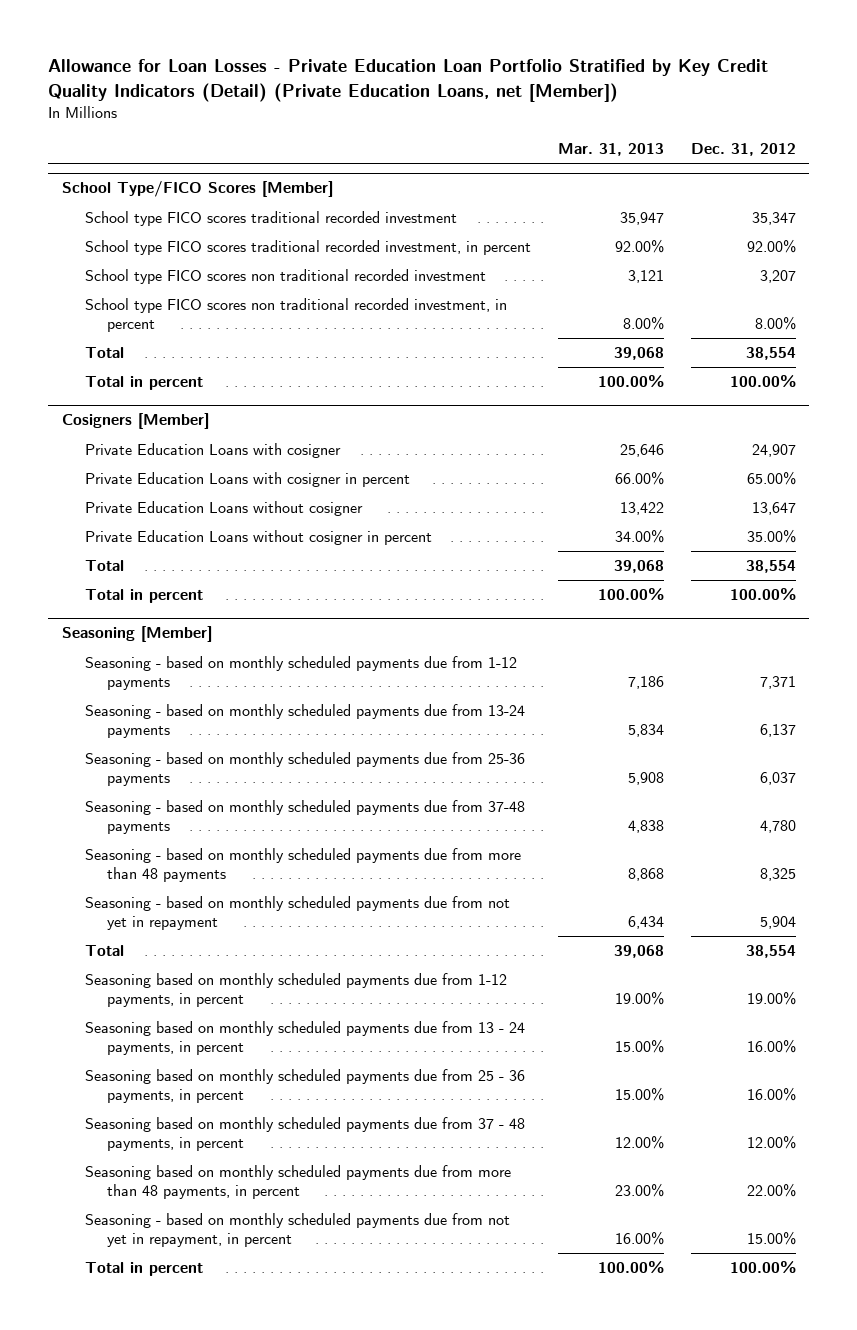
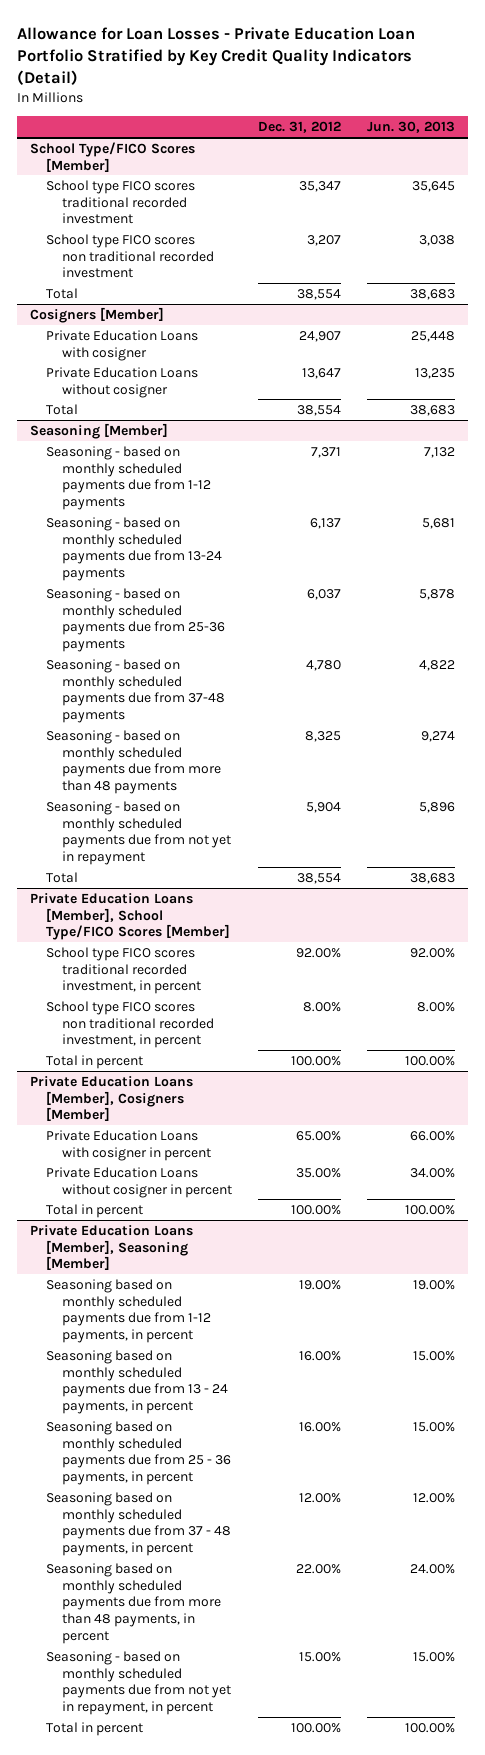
[48,59,769,102] Allowance for Loan Losses - Private Education Loan Portfolio Stratified by Key Credit Quality Indicators (Detail) (Private Education Loans, net [Member]) -> [17,27,416,86] Allowance for Loan Losses - Private Education Loan Portfolio Stratified by Key Credit Quality Indicators (Detail)
[557,142,664,156] Mar. 31, 2013 -> none
none -> [366,121,455,134] Jun. 30, 2013
[84,240,531,256] School type FICO scores traditional recorded investment, in percent -> none
[84,298,507,332] School type FICO scores non traditional recorded investment, in percent -> none
[84,376,203,391] Total in percent -> none
[84,472,410,488] Private Education Loans with cosigner in percent -> none
[84,530,432,546] Private Education Loans without cosigner in percent -> none
[84,589,203,604] Total in percent -> none
none -> [30,892,231,941] Private Education Loans [Member], School Type/FICO Scores [Member]
none -> [46,946,202,995] School type FICO scores traditional recorded investment, in percent
none -> [46,1000,215,1049] School type FICO scores non traditional recorded investment, in percent
none -> [46,1054,144,1069] Total in percent
none -> [30,1075,194,1122] Private Education Loans [Member], Cosigners [Member]
none -> [46,1129,212,1161] Private Education Loans with cosigner in percent
none -> [46,1166,233,1198] Private Education Loans without cosigner in percent
none -> [46,1203,144,1218] Total in percent
none -> [30,1224,194,1271] Private Education Loans [Member], Seasoning [Member]

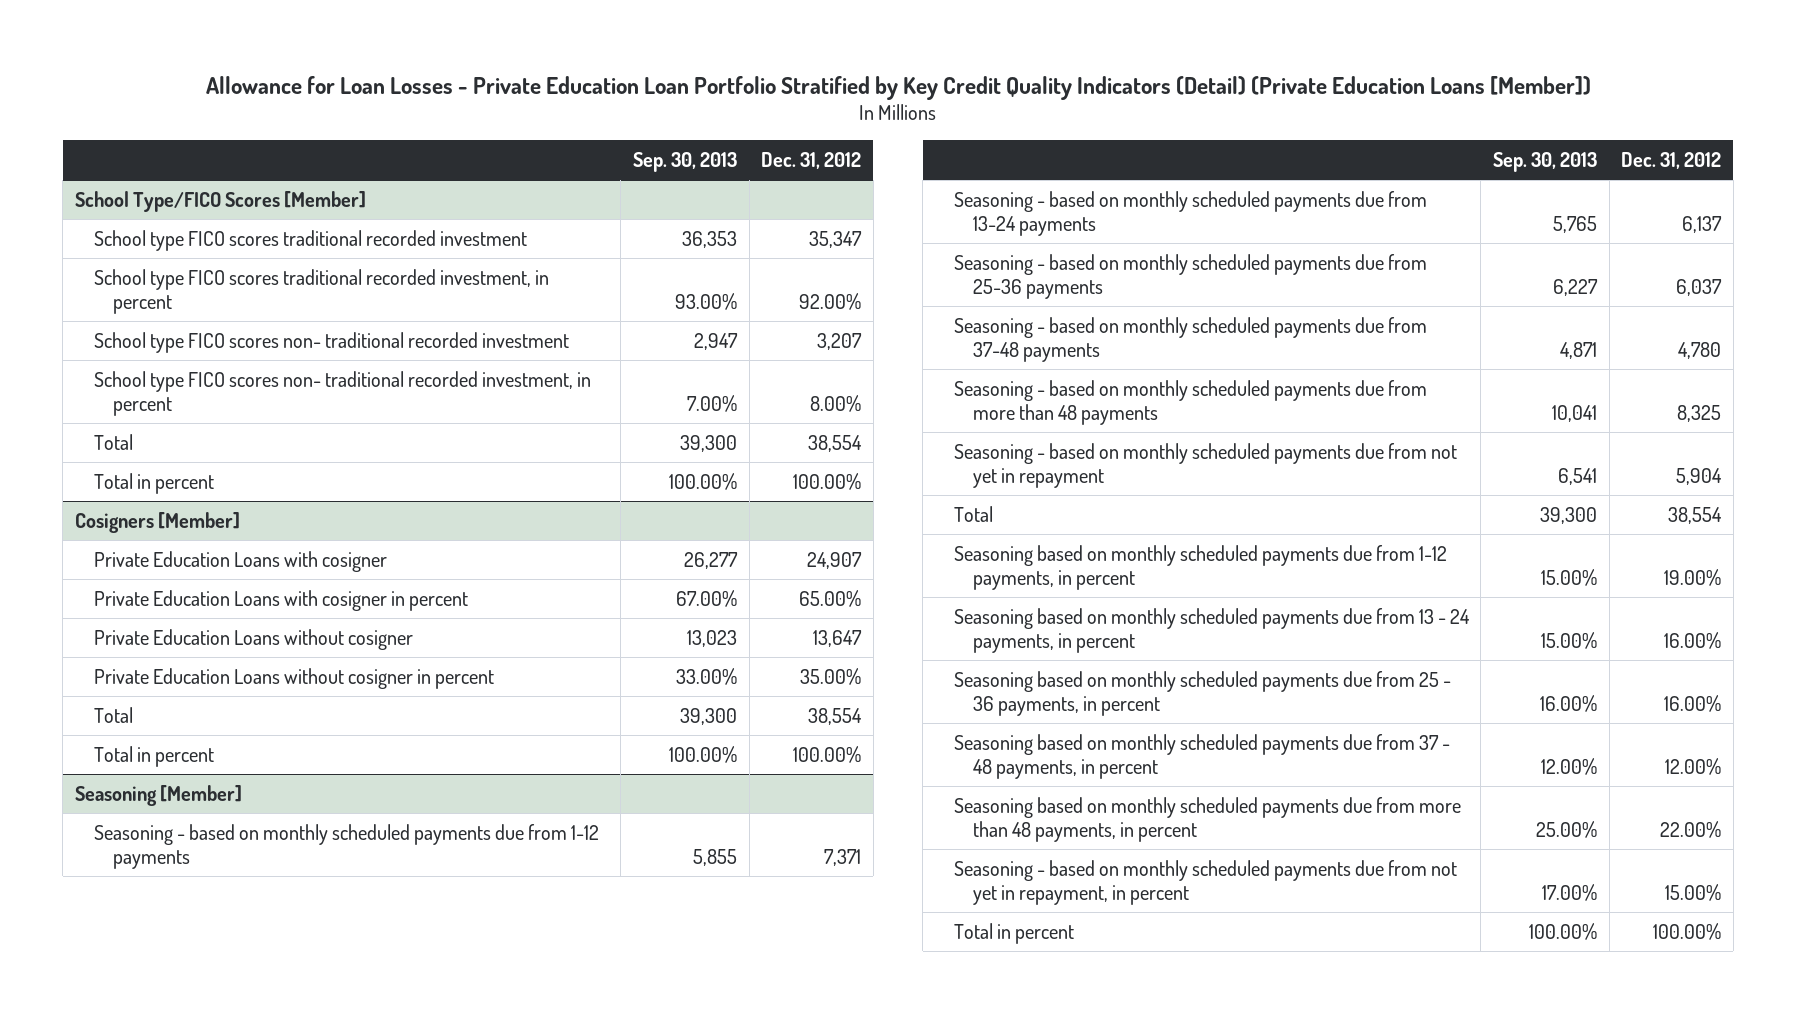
[17,27,416,86] Allowance for Loan Losses - Private Education Loan Portfolio Stratified by Key Credit Quality Indicators (Detail) -> [206,75,1592,100] Allowance for Loan Losses - Private Education Loan Portfolio Stratified by Key Credit Quality Indicators (Detail) (Private Education Loans [Member])
[366,121,455,134] Jun. 30, 2013 -> none
none -> [632,152,737,173] Sep. 30, 2013
none -> [93,268,549,314] School type FICO scores traditional recorded investment, in percent
[46,233,215,279] School type FICO scores non traditional recorded investment -> [93,331,569,353] School type FICO scores non- traditional recorded investment
none -> [93,370,591,416] School type FICO scores non- traditional recorded investment, in percent
none -> [93,472,214,494] Total in percent
none -> [93,589,468,611] Private Education Loans with cosigner in percent
none -> [93,667,494,689] Private Education Loans without cosigner in percent
none -> [93,745,214,767] Total in percent
[30,892,231,941] Private Education Loans [Member], School Type/FICO Scores [Member] -> none
[46,946,202,995] School type FICO scores traditional recorded investment, in percent -> none
[46,1000,215,1049] School type FICO scores non traditional recorded investment, in percent -> none
[46,1054,144,1069] Total in percent -> none
[30,1075,194,1122] Private Education Loans [Member], Cosigners [Member] -> none
[46,1129,212,1161] Private Education Loans with cosigner in percent -> none
[46,1166,233,1198] Private Education Loans without cosigner in percent -> none
[46,1203,144,1218] Total in percent -> none
[30,1224,194,1271] Private Education Loans [Member], Seasoning [Member] -> none

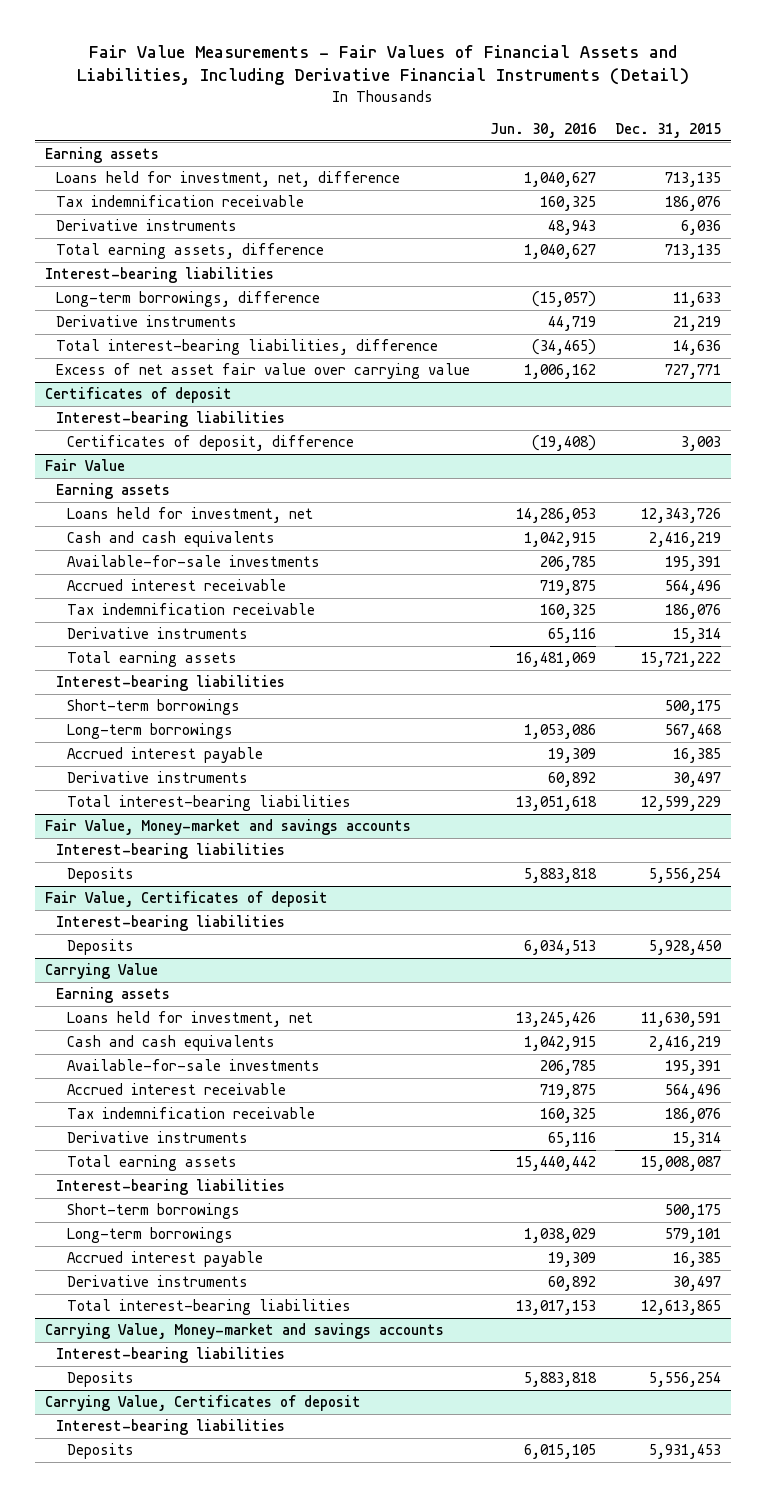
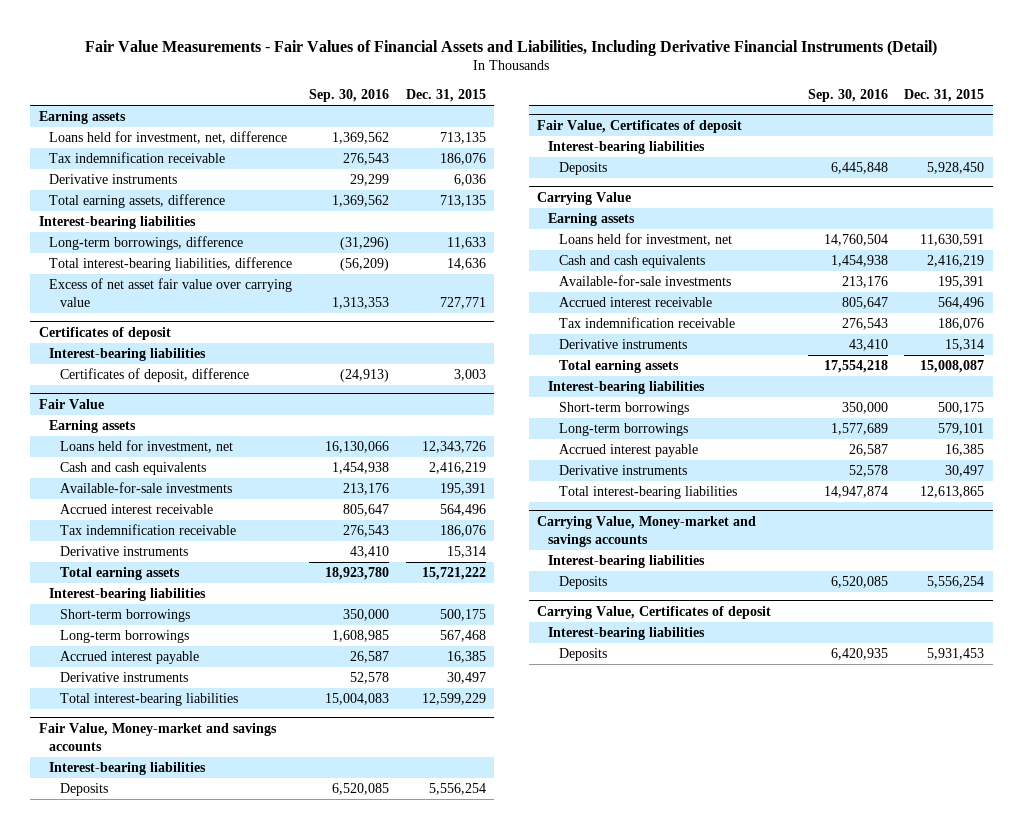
[489,122,596,138] Jun. 30, 2016 -> none
none -> [309,89,390,103] Sep. 30, 2016
[55,315,237,328] Derivative instruments -> none

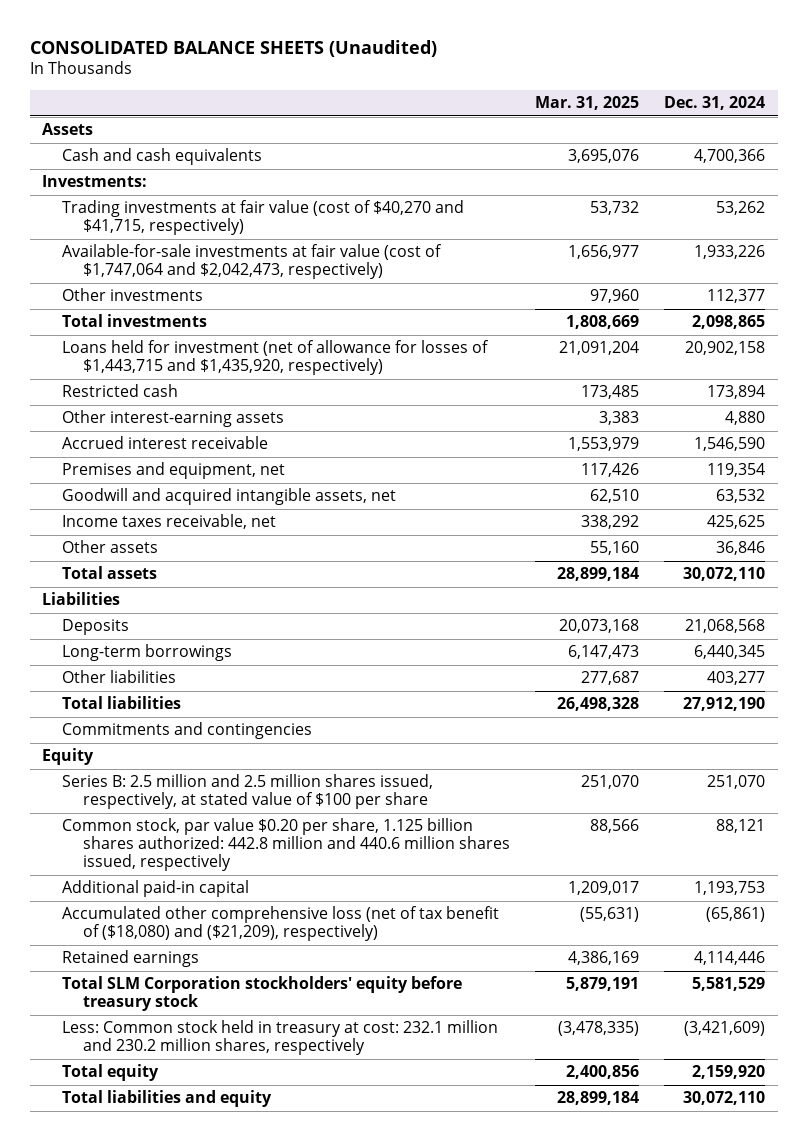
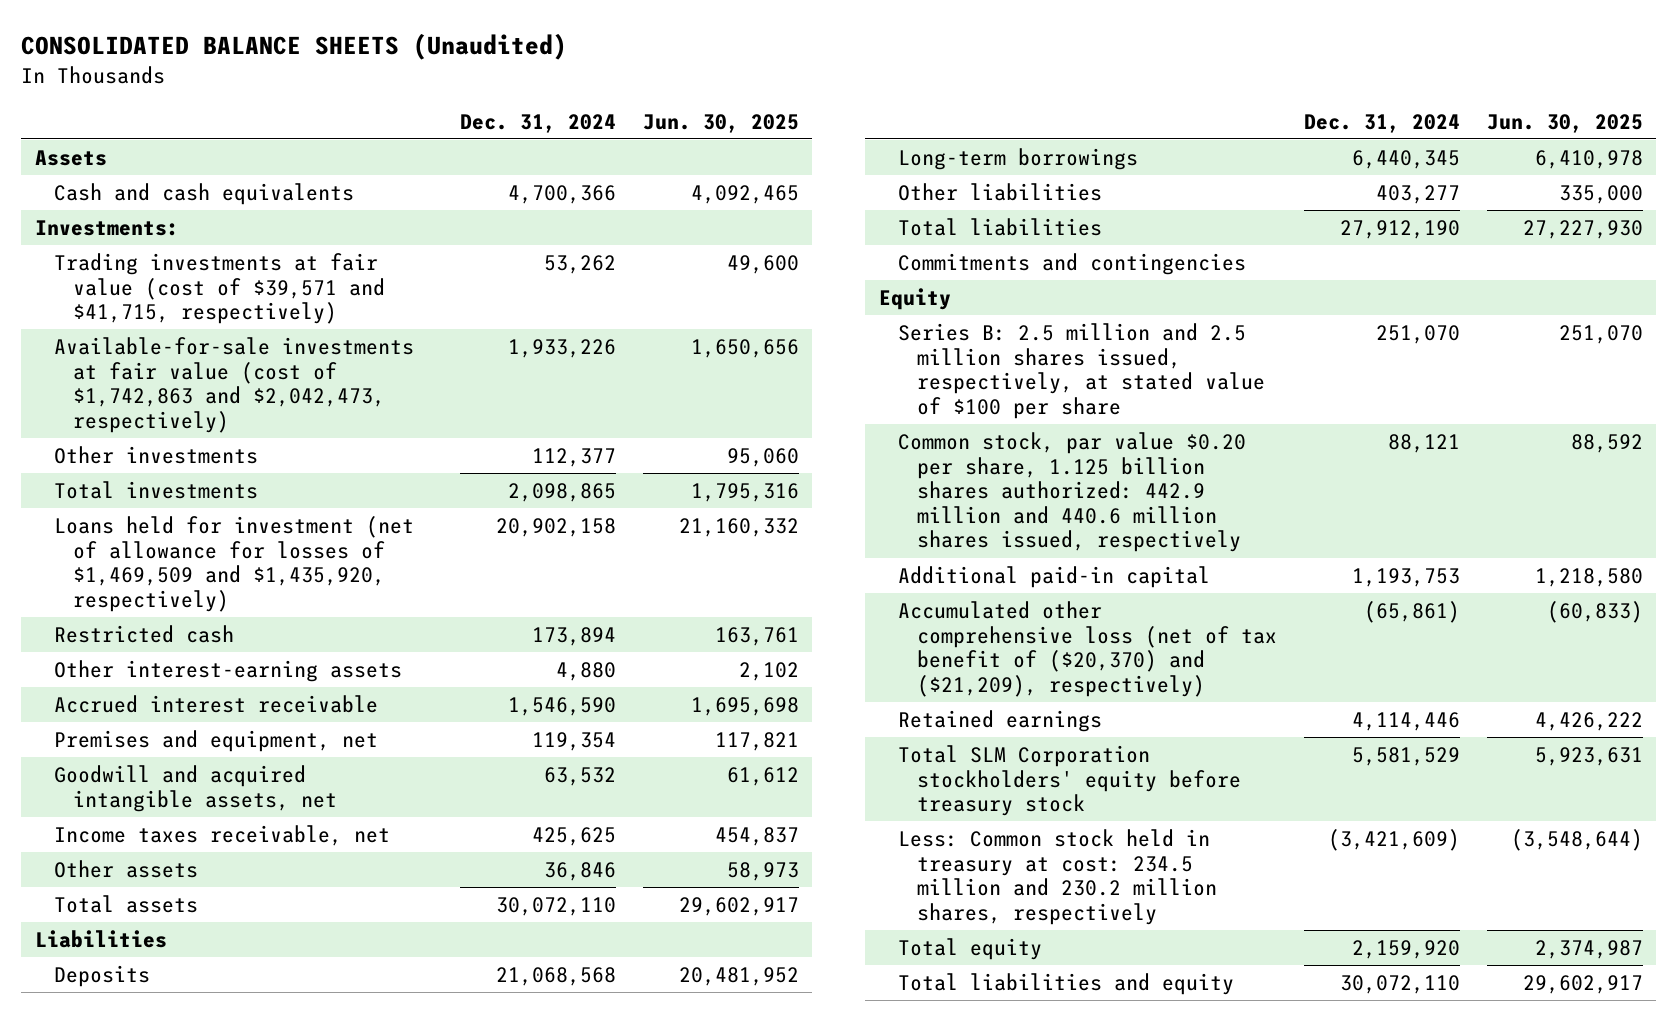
[534,96,639,111] Mar. 31, 2025 -> none
none -> [642,113,799,133] Jun. 30, 2025
[62,200,465,236] Trading investments at fair value (cost of $40,270 and $41,715, respectively) -> [53,252,385,325] Trading investments at fair value (cost of $39,571 and $41,715, respectively)
[62,244,443,280] Available-for-sale investments at fair value (cost of $1,747,064 and $2,042,473, respectively) -> [53,336,414,433] Available-for-sale investments at fair value (cost of $1,742,863 and $2,042,473, respectively)
[62,340,490,376] Loans held for investment (net of allowance for losses of $1,443,715 and $1,435,920, respectively) -> [53,515,414,612] Loans held for investment (net of allowance for losses of $1,469,509 and $1,435,920, respectively)
[62,818,510,872] Common stock, par value $0.20 per share, 1.125 billion shares authorized: 442.8 million and 440.6 million shares issued, respectively -> [897,431,1246,553] Common stock, par value $0.20 per share, 1.125 billion shares authorized: 442.9 million and 440.6 million shares issued, respectively
[62,906,500,942] Accumulated other comprehensive loss (net of tax benefit of ($18,080) and ($21,209), respectively) -> [897,600,1277,697] Accumulated other comprehensive loss (net of tax benefit of ($20,370) and ($21,209), respectively)
[62,1020,499,1056] Less: Common stock held in treasury at cost: 232.1 million and 230.2 million shares, respectively -> [897,828,1217,925] Less: Common stock held in treasury at cost: 234.5 million and 230.2 million shares, respectively

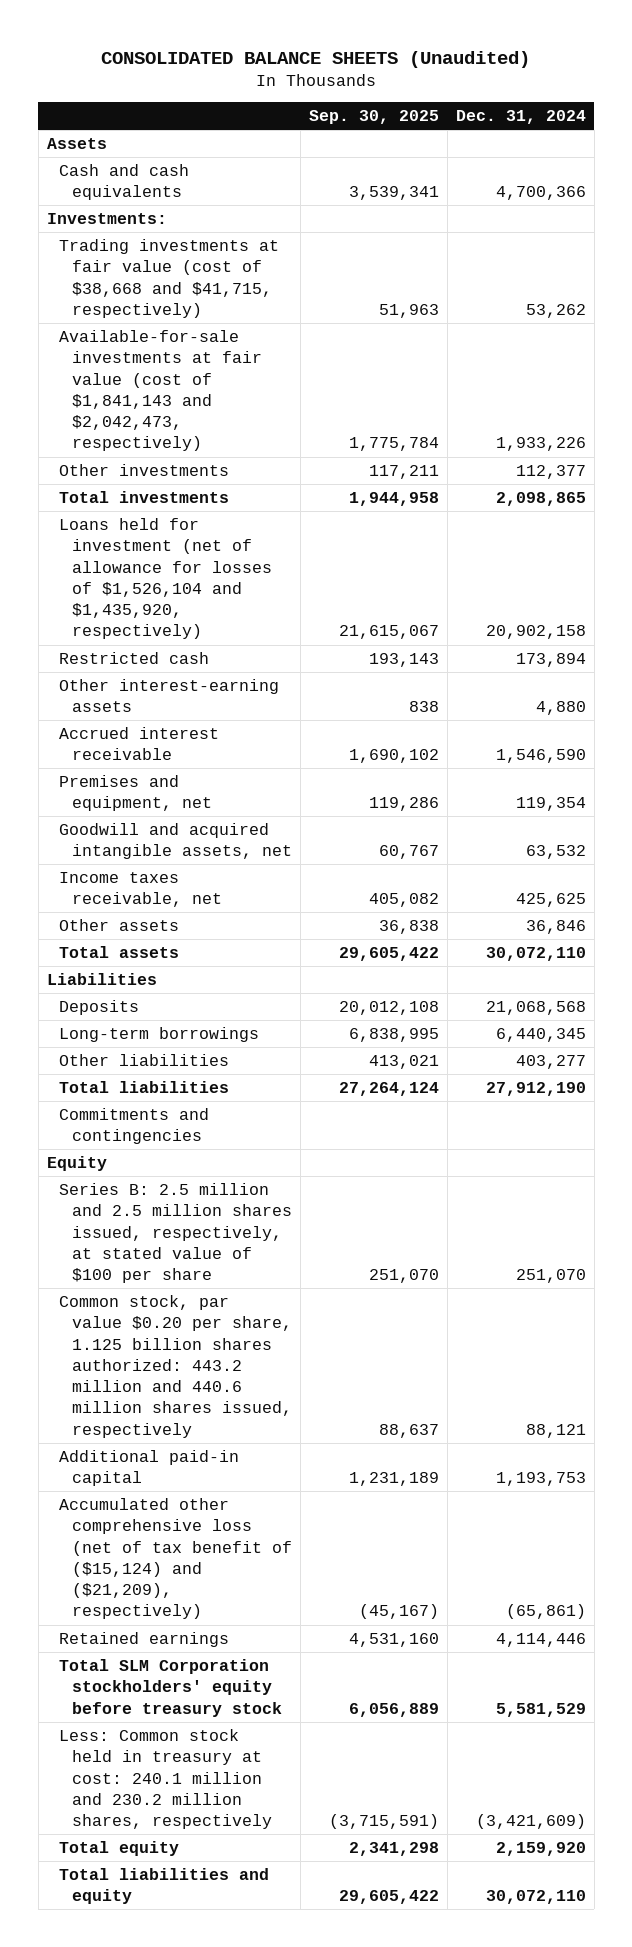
[642,113,799,133] Jun. 30, 2025 -> none
none -> [308,110,439,125] Sep. 30, 2025
[53,252,385,325] Trading investments at fair value (cost of $39,571 and $41,715, respectively) -> [59,238,280,318] Trading investments at fair value (cost of $38,668 and $41,715, respectively)
[53,336,414,433] Available-for-sale investments at fair value (cost of $1,742,863 and $2,042,473, respectively) -> [59,329,262,452] Available-for-sale investments at fair value (cost of $1,841,143 and $2,042,473, respectively)
[53,515,414,612] Loans held for investment (net of allowance for losses of $1,469,509 and $1,435,920, respectively) -> [59,517,272,640] Loans held for investment (net of allowance for losses of $1,526,104 and $1,435,920, respectively)
[897,431,1246,553] Common stock, par value $0.20 per share, 1.125 billion shares authorized: 442.9 million and 440.6 million shares issued, respectively -> [59,1294,292,1438] Common stock, par value $0.20 per share, 1.125 billion shares authorized: 443.2 million and 440.6 million shares issued, respectively
[897,600,1277,697] Accumulated other comprehensive loss (net of tax benefit of ($20,370) and ($21,209), respectively) -> [59,1497,292,1620] Accumulated other comprehensive loss (net of tax benefit of ($15,124) and ($21,209), respectively)
[897,828,1217,925] Less: Common stock held in treasury at cost: 234.5 million and 230.2 million shares, respectively -> [59,1728,272,1830] Less: Common stock held in treasury at cost: 240.1 million and 230.2 million shares, respectively

